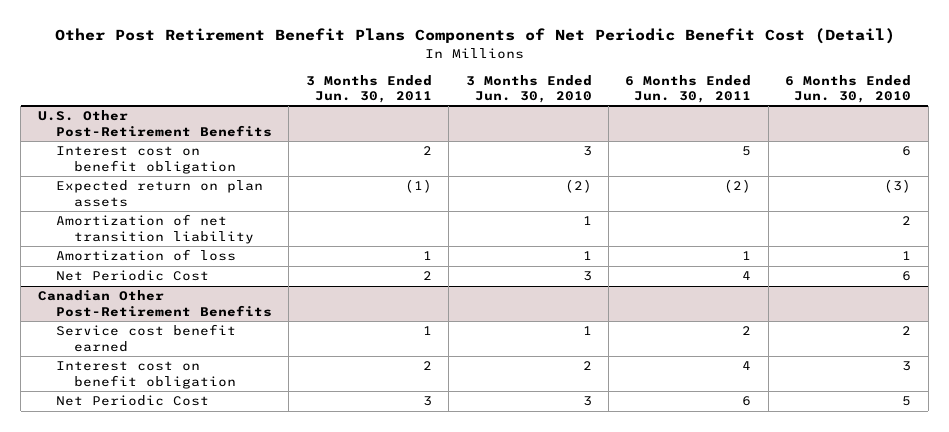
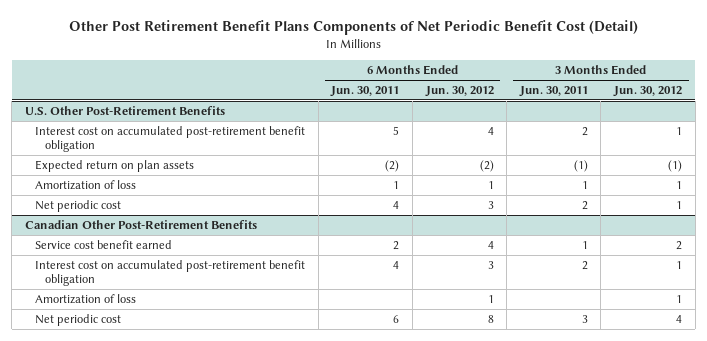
[465,74,592,103] 3 Months Ended Jun. 30, 2010 -> none
[785,74,912,103] 6 Months Ended Jun. 30, 2010 -> none
none -> [424,85,494,97] Jun. 30, 2012
none -> [613,85,683,97] Jun. 30, 2012
[55,146,237,174] Interest cost on benefit obligation -> [35,125,306,153] Interest cost on accumulated post-retirement benefit obligation
[55,214,255,244] Amortization of net transition liability -> none
[55,270,209,282] Net Periodic Cost -> [35,199,122,212] Net periodic cost
[55,361,237,389] Interest cost on benefit obligation -> [35,259,306,287] Interest cost on accumulated post-retirement benefit obligation
none -> [35,293,137,304] Amortization of loss
[55,395,209,407] Net Periodic Cost -> [35,313,122,326] Net periodic cost

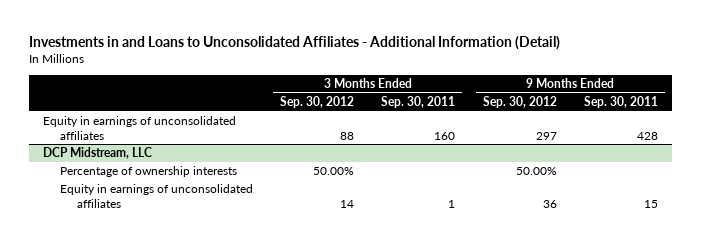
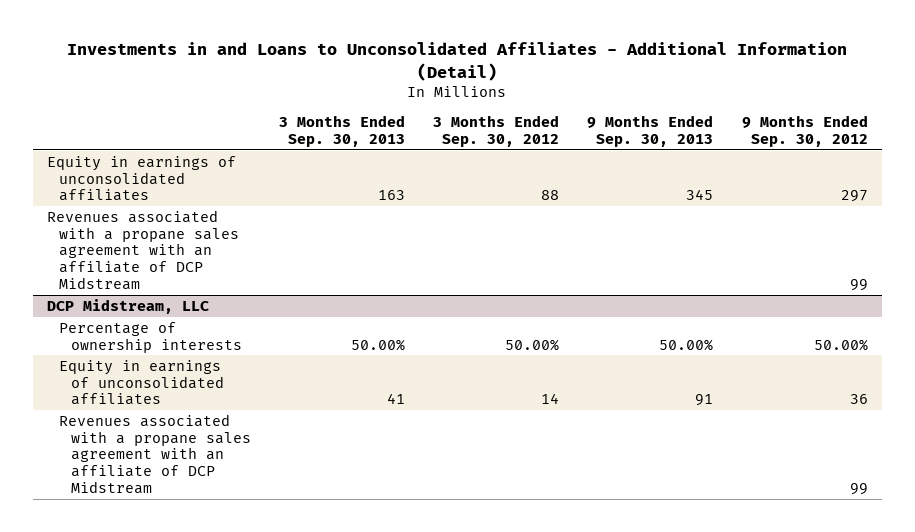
[381,96,456,109] Sep. 30, 2011 -> none
[584,96,659,109] Sep. 30, 2011 -> none
none -> [279,114,406,147] 3 Months Ended Sep. 30, 2013
none -> [587,114,714,147] 9 Months Ended Sep. 30, 2013
none -> [47,209,240,291] Revenues associated with a propane sales agreement with an affiliate of DCP Midstream
none -> [59,413,252,495] Revenues associated with a propane sales agreement with an affiliate of DCP Midstream

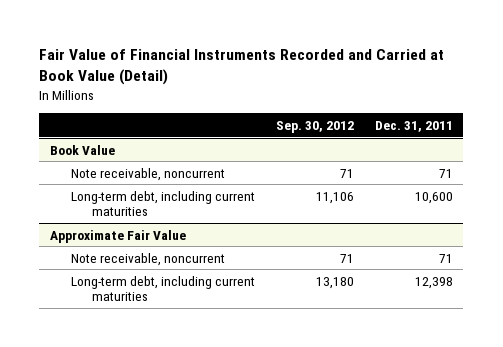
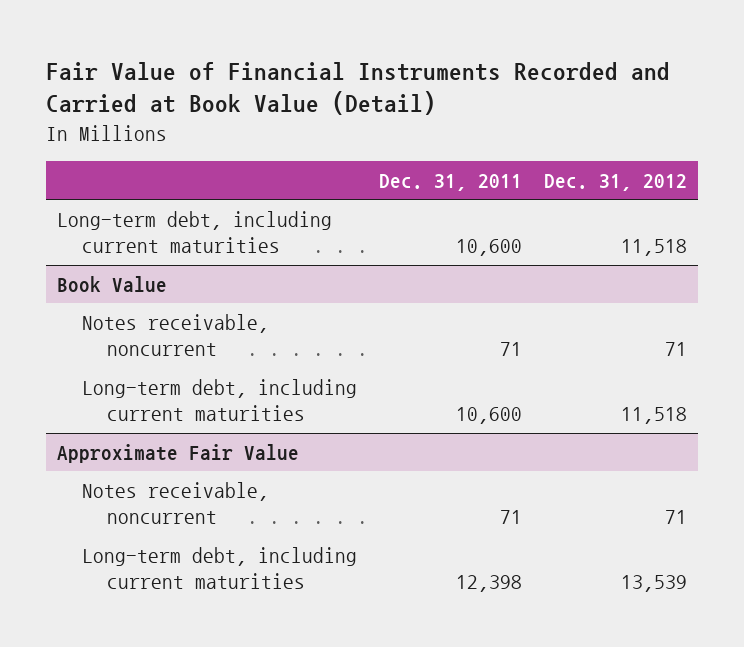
[275,120,354,133] Sep. 30, 2012 -> none
none -> [544,173,688,191] Dec. 31, 2012
none -> [56,210,332,254] Long-term debt, including current maturities
[71,167,226,181] Note receivable, noncurrent -> [81,313,269,357] Notes receivable, noncurrent
[71,252,226,266] Note receivable, noncurrent -> [81,481,269,525] Notes receivable, noncurrent

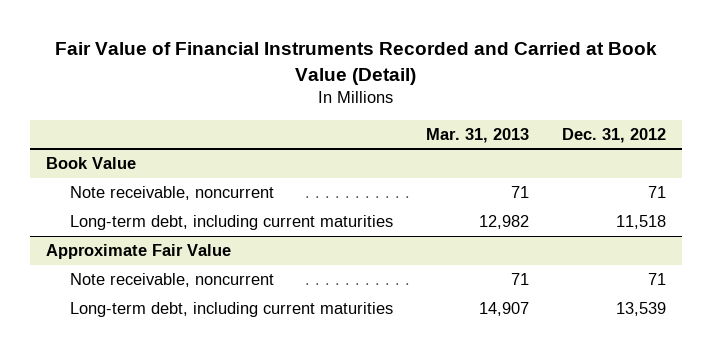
[379,173,523,191] Dec. 31, 2011 -> none
none -> [426,127,530,143] Mar. 31, 2013
[56,210,332,254] Long-term debt, including current maturities -> none
[81,313,269,357] Notes receivable, noncurrent -> [70,186,275,201] Note receivable, noncurrent
[81,481,269,525] Notes receivable, noncurrent -> [70,273,275,288] Note receivable, noncurrent

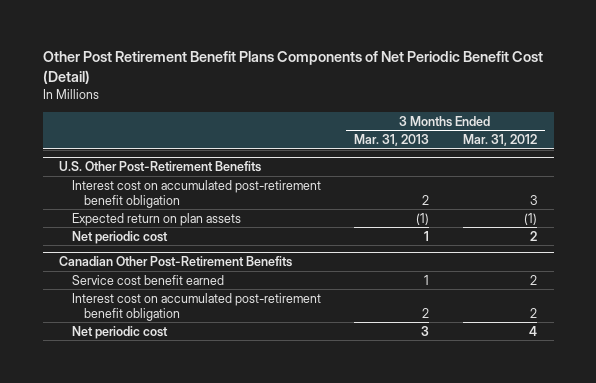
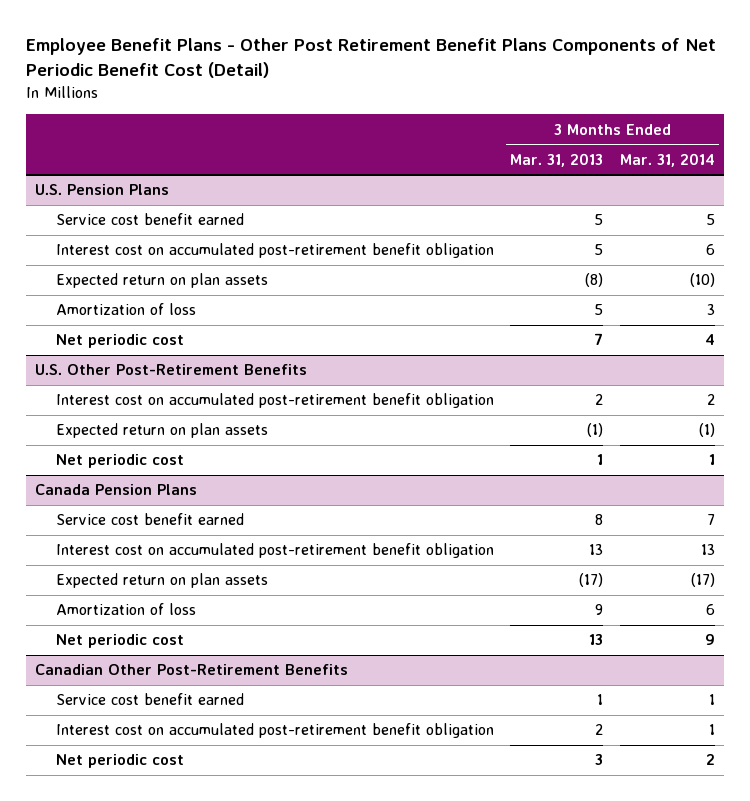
[42,51,543,85] Other Post Retirement Benefit Plans Components of Net Periodic Benefit Cost (Detail) -> [26,38,717,79] Employee Benefit Plans - Other Post Retirement Benefit Plans Components of Net Periodic Benefit Cost (Detail)
[462,134,537,147] Mar. 31, 2012 -> none
none -> [620,152,716,167] Mar. 31, 2014
none -> [34,184,169,196] U.S. Pension Plans
none -> [55,213,244,226] Service cost benefit earned
none -> [55,243,494,259] Interest cost on accumulated post-retirement benefit obligation
none -> [55,273,268,289] Expected return on plan assets
none -> [55,303,196,316] Amortization of loss
none -> [55,334,184,349] Net periodic cost
none -> [34,484,197,496] Canada Pension Plans
none -> [55,513,244,526] Service cost benefit earned
none -> [55,543,494,559] Interest cost on accumulated post-retirement benefit obligation
none -> [55,573,268,589] Expected return on plan assets
none -> [55,603,196,616] Amortization of loss
none -> [55,634,184,649] Net periodic cost

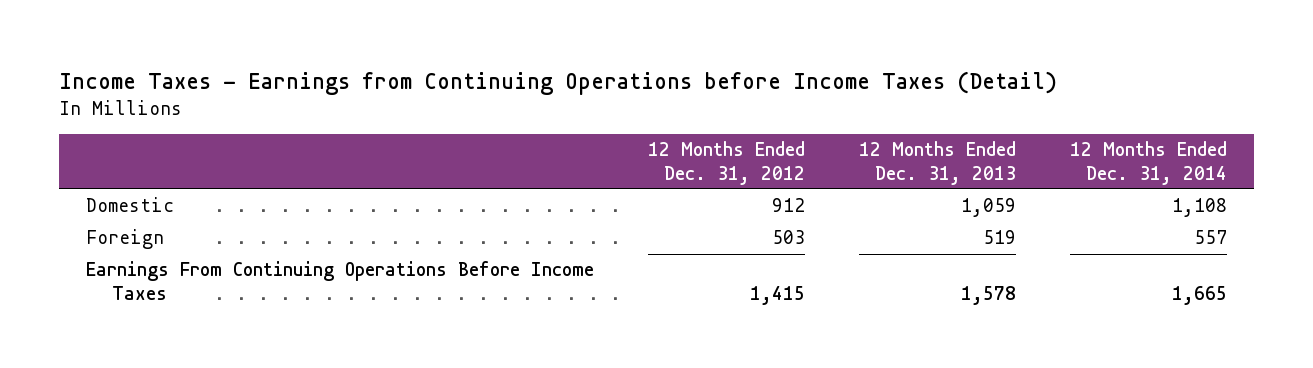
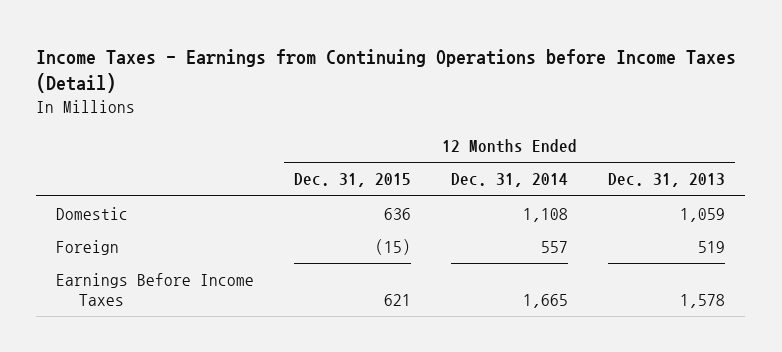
[647,141,805,185] 12 Months Ended Dec. 31, 2012 -> none
none -> [294,173,412,188] Dec. 31, 2015
[85,261,594,300] Earnings From Continuing Operations Before Income Taxes -> [56,273,255,307] Earnings Before Income Taxes

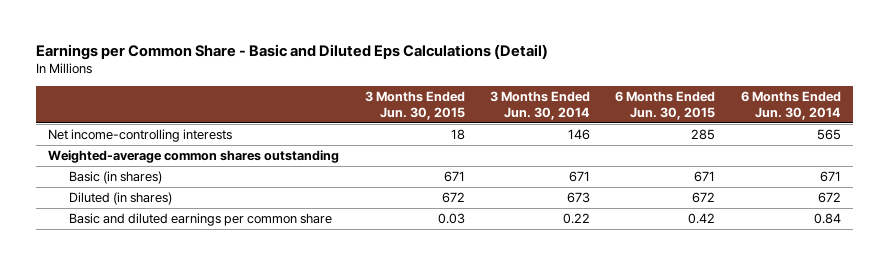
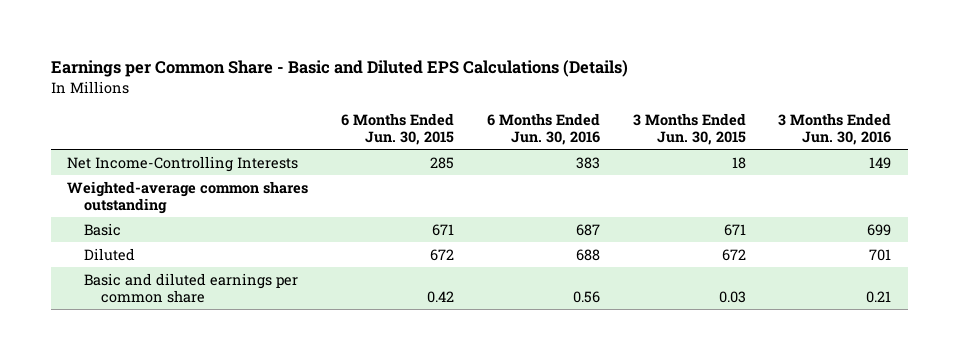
[35,43,548,60] Earnings per Common Share - Basic and Diluted Eps Calculations (Detail) -> [50,60,628,78] Earnings per Common Share - Basic and Diluted EPS Calculations (Details)
[489,91,590,120] 3 Months Ended Jun. 30, 2014 -> none
[740,91,841,120] 6 Months Ended Jun. 30, 2014 -> none
none -> [486,112,600,145] 6 Months Ended Jun. 30, 2016
none -> [778,112,892,145] 3 Months Ended Jun. 30, 2016
[48,129,233,143] Net income-controlling interests -> [66,155,298,172] Net Income-Controlling Interests
[68,171,162,185] Basic (in shares) -> [83,222,121,236] Basic
[68,192,172,206] Diluted (in shares) -> [83,247,135,261] Diluted

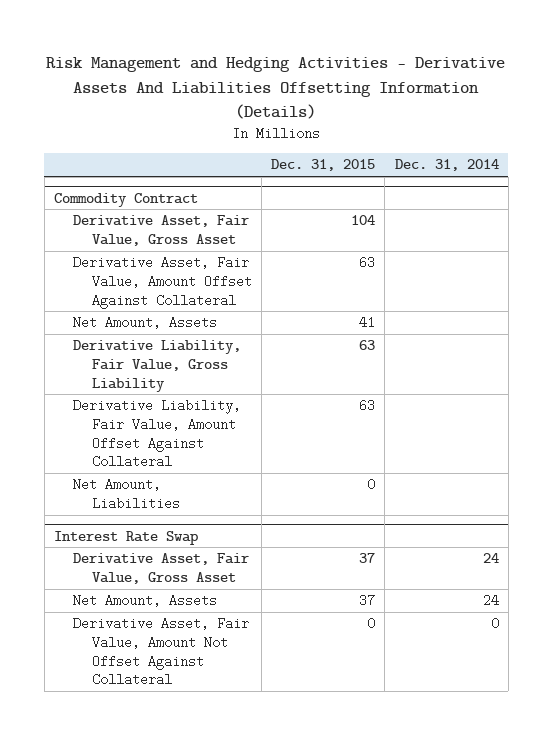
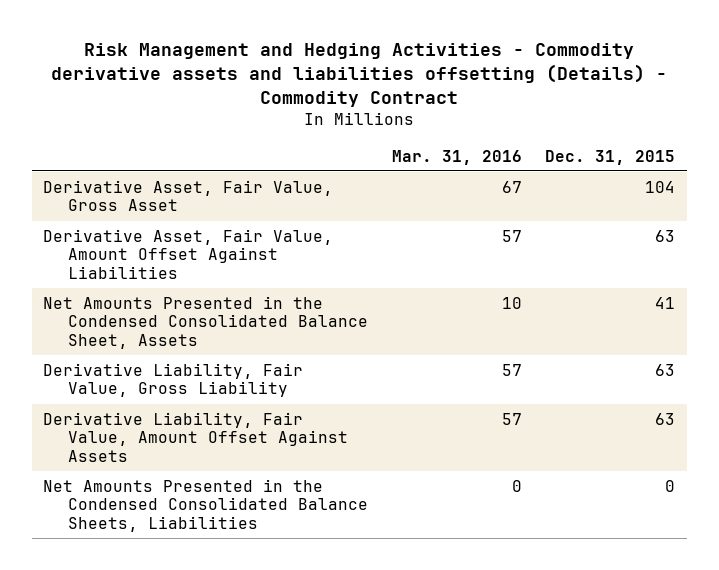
[46,57,506,119] Risk Management and Hedging Activities - Derivative Assets And Liabilities Offsetting Information (Details) -> [51,42,668,108] Risk Management and Hedging Activities - Commodity derivative assets and liabilities offsetting (Details) - Commodity Contract
[394,159,499,172] Dec. 31, 2014 -> none
none -> [391,149,522,165] Mar. 31, 2016
[53,192,198,207] Commodity Contract -> none
[72,256,252,309] Derivative Asset, Fair Value, Amount Offset Against Collateral -> [43,228,334,279] Derivative Asset, Fair Value, Amount Offset Against Liabilities
[72,316,217,330] Net Amount, Assets -> [43,295,368,349] Net Amounts Presented in the Condensed Consolidated Balance Sheet, Assets
[53,530,198,545] Interest Rate Swap -> none
[72,553,249,584] Derivative Asset, Fair Value, Gross Asset -> none
[72,594,217,608] Net Amount, Assets -> none
[72,617,249,687] Derivative Asset, Fair Value, Amount Not Offset Against Collateral -> none
[72,399,241,469] Derivative Liability, Fair Value, Amount Offset Against Collateral -> [43,411,348,462] Derivative Liability, Fair Value, Amount Offset Against Assets
[72,478,180,510] Net Amount, Liabilities -> [43,478,368,532] Net Amounts Presented in the Condensed Consolidated Balance Sheets, Liabilities

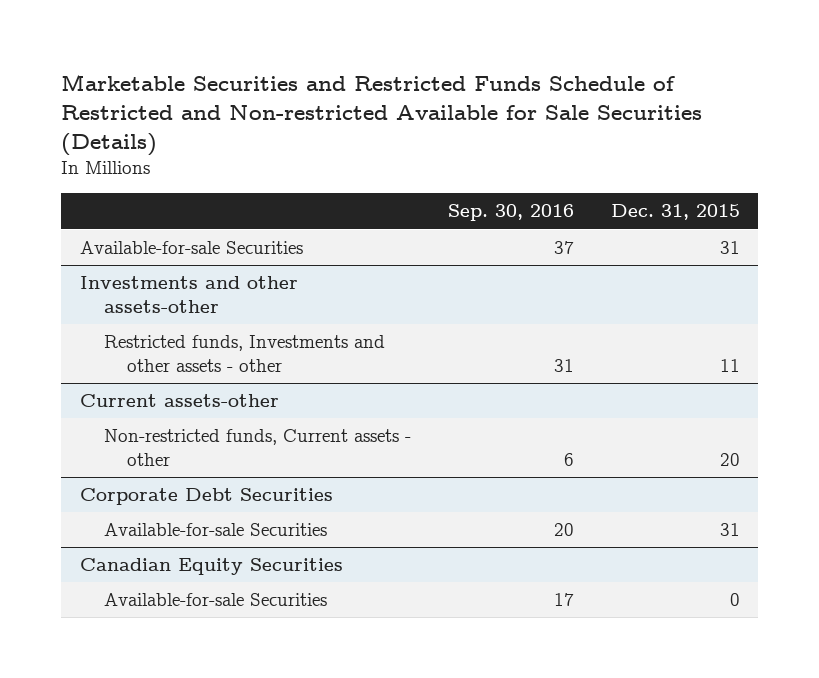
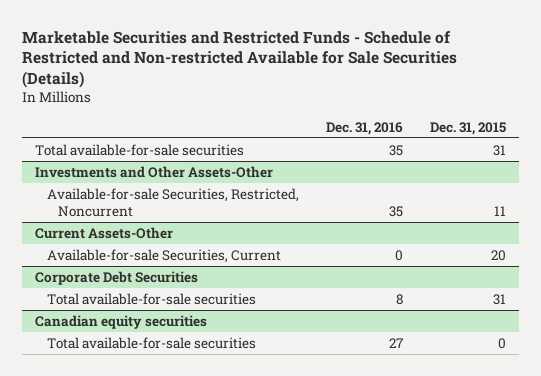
[61,73,703,156] Marketable Securities and Restricted Funds Schedule of Restricted and Non-restricted Available for Sale Securities (Details) -> [21,30,457,89] Marketable Securities and Restricted Funds - Schedule of Restricted and Non-restricted Available for Sale Securities (Details)
[447,204,574,222] Sep. 30, 2016 -> none
none -> [325,121,403,135] Dec. 31, 2016
[79,241,303,255] Available-for-sale Securities -> [35,143,245,156] Total available-for-sale securities
[79,276,298,314] Investments and other assets-other -> [35,165,274,178] Investments and Other Assets-Other
[103,335,385,373] Restricted funds, Investments and other assets - other -> [46,187,299,217] Available-for-sale Securities, Restricted, Noncurrent
[79,394,279,408] Current assets-other -> [35,226,174,239] Current Assets-Other
[103,429,411,467] Non-restricted funds, Current assets - other -> [46,248,281,263] Available-for-sale Securities, Current
[103,523,327,537] Available-for-sale Securities -> [46,292,256,305] Total available-for-sale securities
[79,558,343,576] Canadian Equity Securities -> [35,314,208,329] Canadian equity securities
[103,593,327,607] Available-for-sale Securities -> [46,336,256,349] Total available-for-sale securities

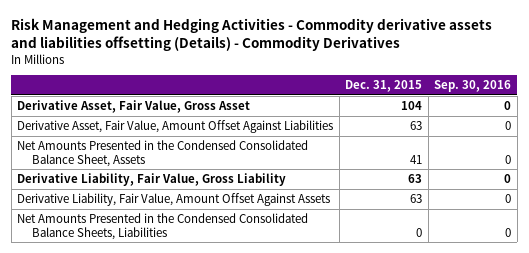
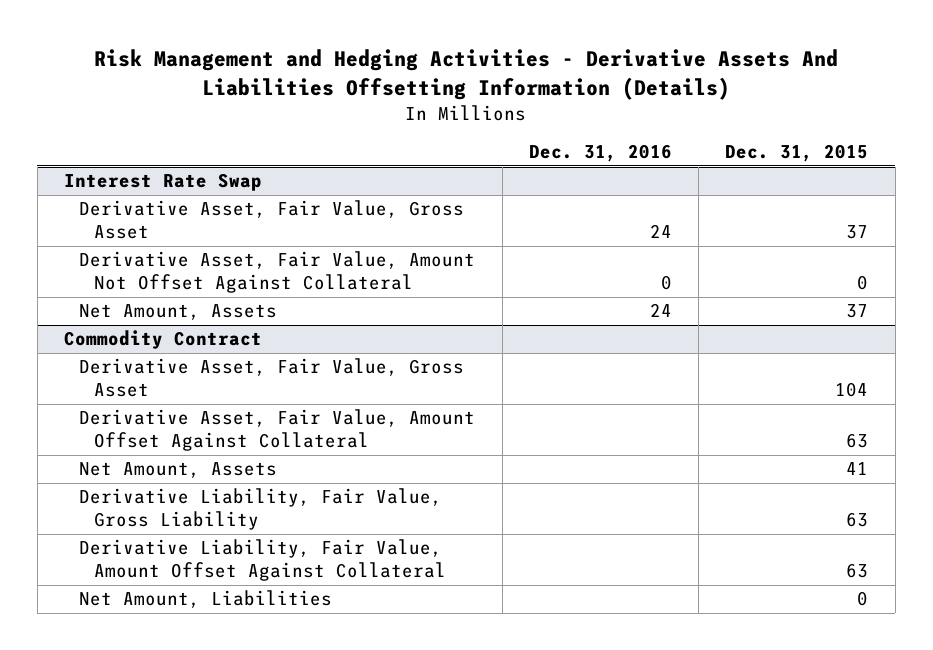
[11,17,493,51] Risk Management and Hedging Activities - Commodity derivative assets and liabilities offsetting (Details) - Commodity Derivatives -> [94,49,839,100] Risk Management and Hedging Activities - Derivative Assets And Liabilities Offsetting Information (Details)
[434,80,512,93] Sep. 30, 2016 -> none
none -> [528,144,672,163] Dec. 31, 2016
none -> [64,173,263,192] Interest Rate Swap
none -> [79,200,465,240] Derivative Asset, Fair Value, Gross Asset
none -> [79,251,476,294] Derivative Asset, Fair Value, Amount Not Offset Against Collateral
none -> [79,304,278,321] Net Amount, Assets
none -> [64,330,263,350] Commodity Contract
[17,120,334,134] Derivative Asset, Fair Value, Amount Offset Against Liabilities -> [79,409,476,452] Derivative Asset, Fair Value, Amount Offset Against Collateral
[17,140,309,167] Net Amounts Presented in the Condensed Consolidated Balance Sheet, Assets -> [79,462,278,479] Net Amount, Assets
[17,193,331,207] Derivative Liability, Fair Value, Amount Offset Against Assets -> [79,539,447,582] Derivative Liability, Fair Value, Amount Offset Against Collateral
[17,213,309,240] Net Amounts Presented in the Condensed Consolidated Balance Sheets, Liabilities -> [79,590,333,609] Net Amount, Liabilities

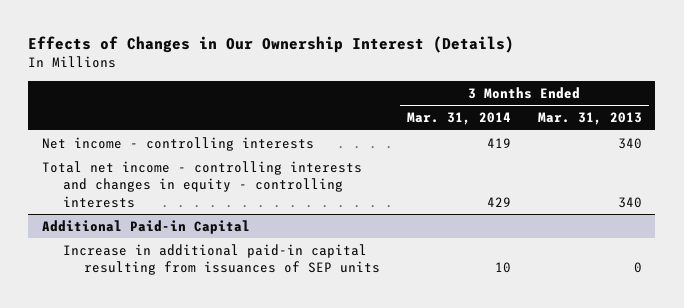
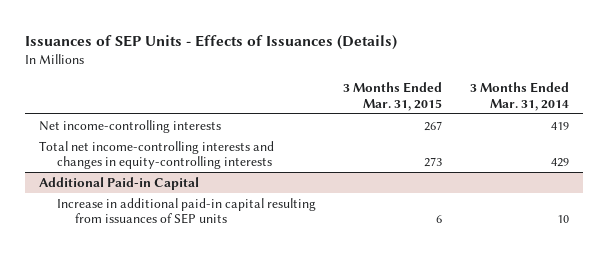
[28,36,515,54] Effects of Changes in Our Ownership Interest (Details) -> [25,35,398,51] Issuances of SEP Units - Effects of Issuances (Details)
[537,112,642,126] Mar. 31, 2013 -> none
none -> [343,82,443,111] 3 Months Ended Mar. 31, 2015
[41,136,314,151] Net income - controlling interests -> [39,119,222,133] Net income-controlling interests
[41,160,362,208] Total net income - controlling interests and changes in equity - controlling interests -> [39,140,275,170] Total net income-controlling interests and changes in equity-controlling interests

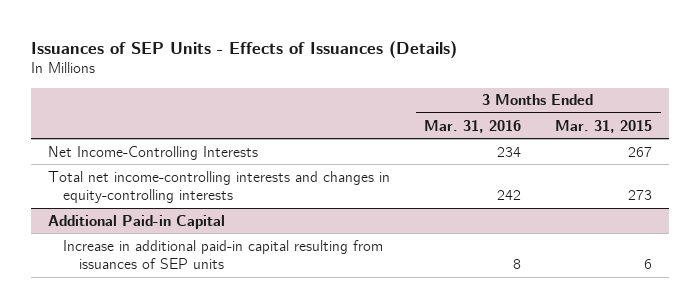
[469,82,569,111] 3 Months Ended Mar. 31, 2014 -> none
none -> [424,119,522,133] Mar. 31, 2016
[39,119,222,133] Net income-controlling interests -> [48,145,259,160] Net Income-Controlling Interests

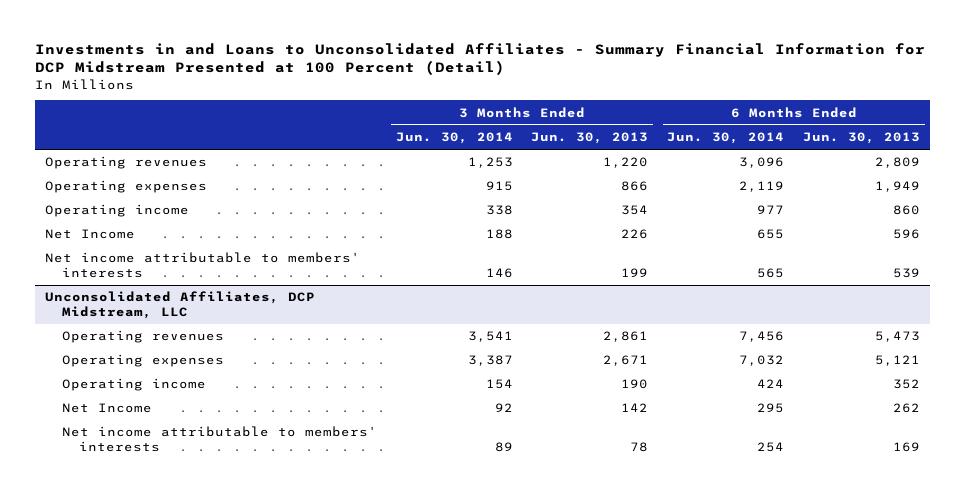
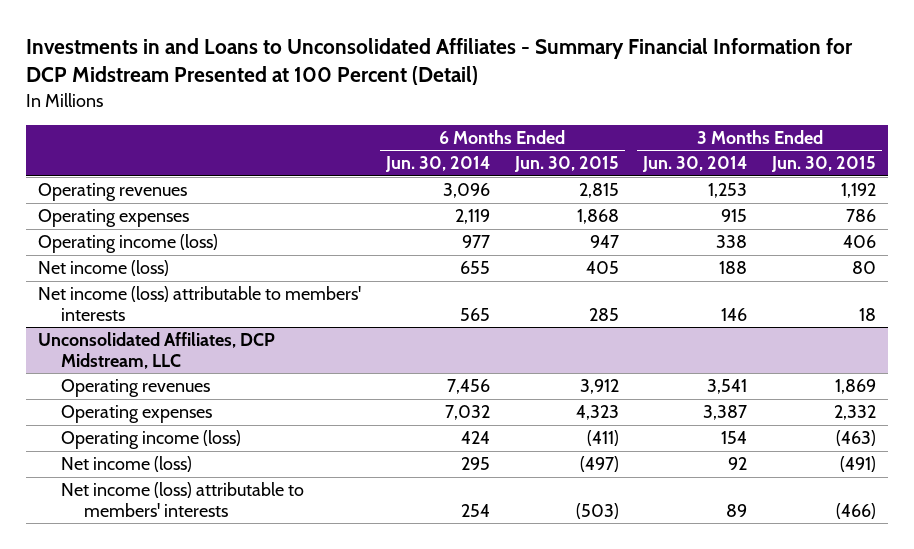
[531,132,649,145] Jun. 30, 2013 -> none
[803,132,921,145] Jun. 30, 2013 -> none
none -> [513,156,619,173] Jun. 30, 2015
none -> [771,156,877,173] Jun. 30, 2015
[44,204,189,218] Operating income -> [38,234,219,254] Operating income (loss)
[44,229,135,240] Net Income -> [38,260,170,277] Net income (loss)
[44,252,360,279] Net income attributable to members' interests -> [38,286,362,322] Net income (loss) attributable to members' interests
[61,378,206,392] Operating income -> [61,430,242,450] Operating income (loss)
[61,403,152,414] Net Income -> [61,456,193,473] Net income (loss)
[61,426,377,453] Net income attributable to members' interests -> [61,482,305,518] Net income (loss) attributable to members' interests

